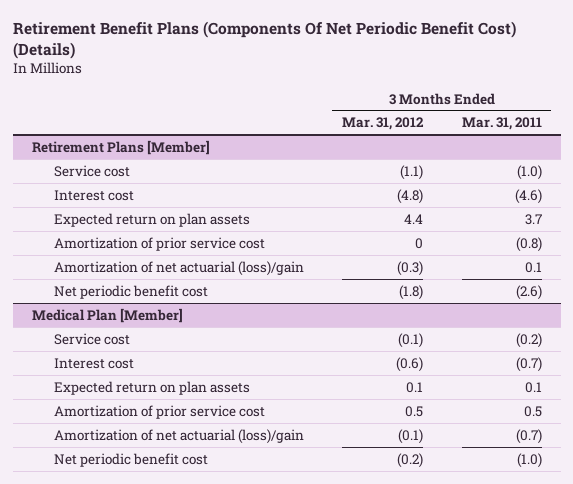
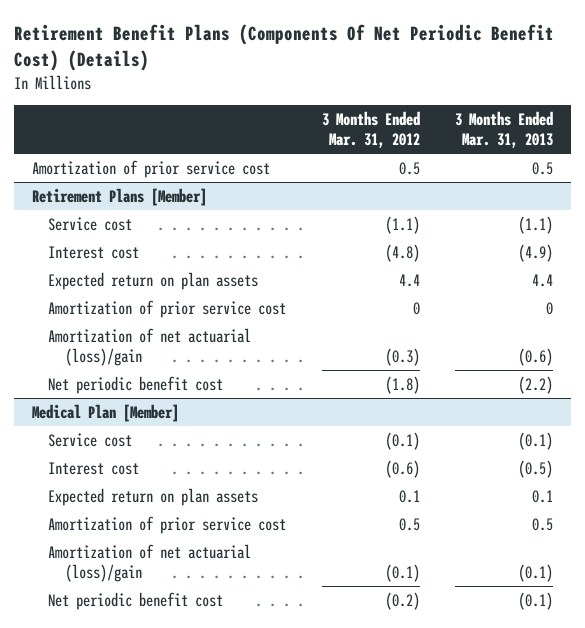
[461,117,542,131] Mar. 31, 2011 -> none
none -> [455,111,554,149] 3 Months Ended Mar. 31, 2013
none -> [31,159,270,178] Amortization of prior service cost

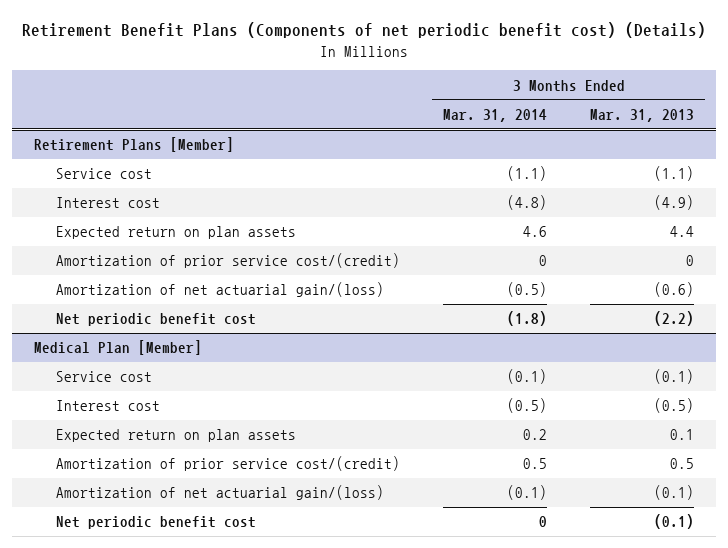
[14,24,555,72] Retirement Benefit Plans (Components Of Net Periodic Benefit Cost) (Details) -> [22,22,707,39] Retirement Benefit Plans (Components of net periodic benefit cost) (Details)
[321,111,420,149] 3 Months Ended Mar. 31, 2012 -> none
none -> [442,109,547,123] Mar. 31, 2014
[31,159,270,178] Amortization of prior service cost -> none
[48,299,287,318] Amortization of prior service cost -> [55,253,400,269] Amortization of prior service cost/(credit)
[48,327,252,367] Amortization of net actuarial (loss)/gain -> [55,282,384,298] Amortization of net actuarial gain/(loss)
[48,515,287,534] Amortization of prior service cost -> [55,456,400,472] Amortization of prior service cost/(credit)
[48,543,252,583] Amortization of net actuarial (loss)/gain -> [55,485,384,501] Amortization of net actuarial gain/(loss)

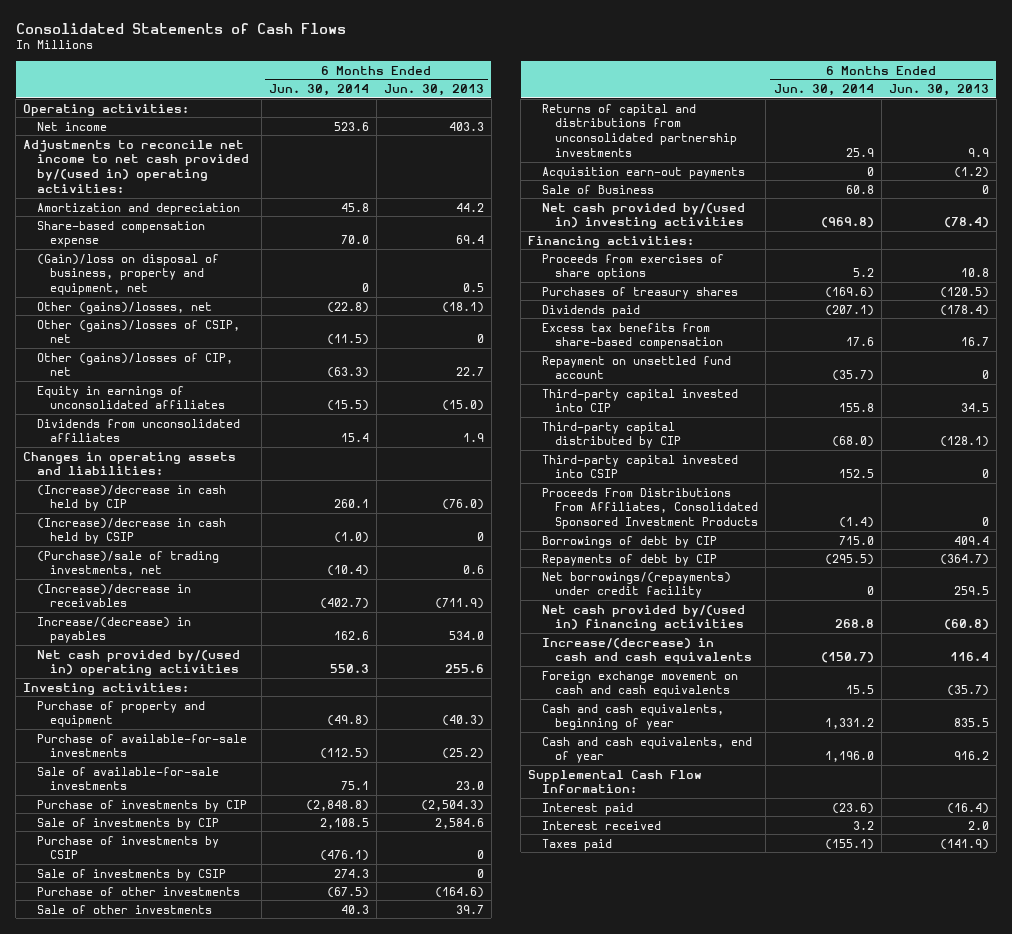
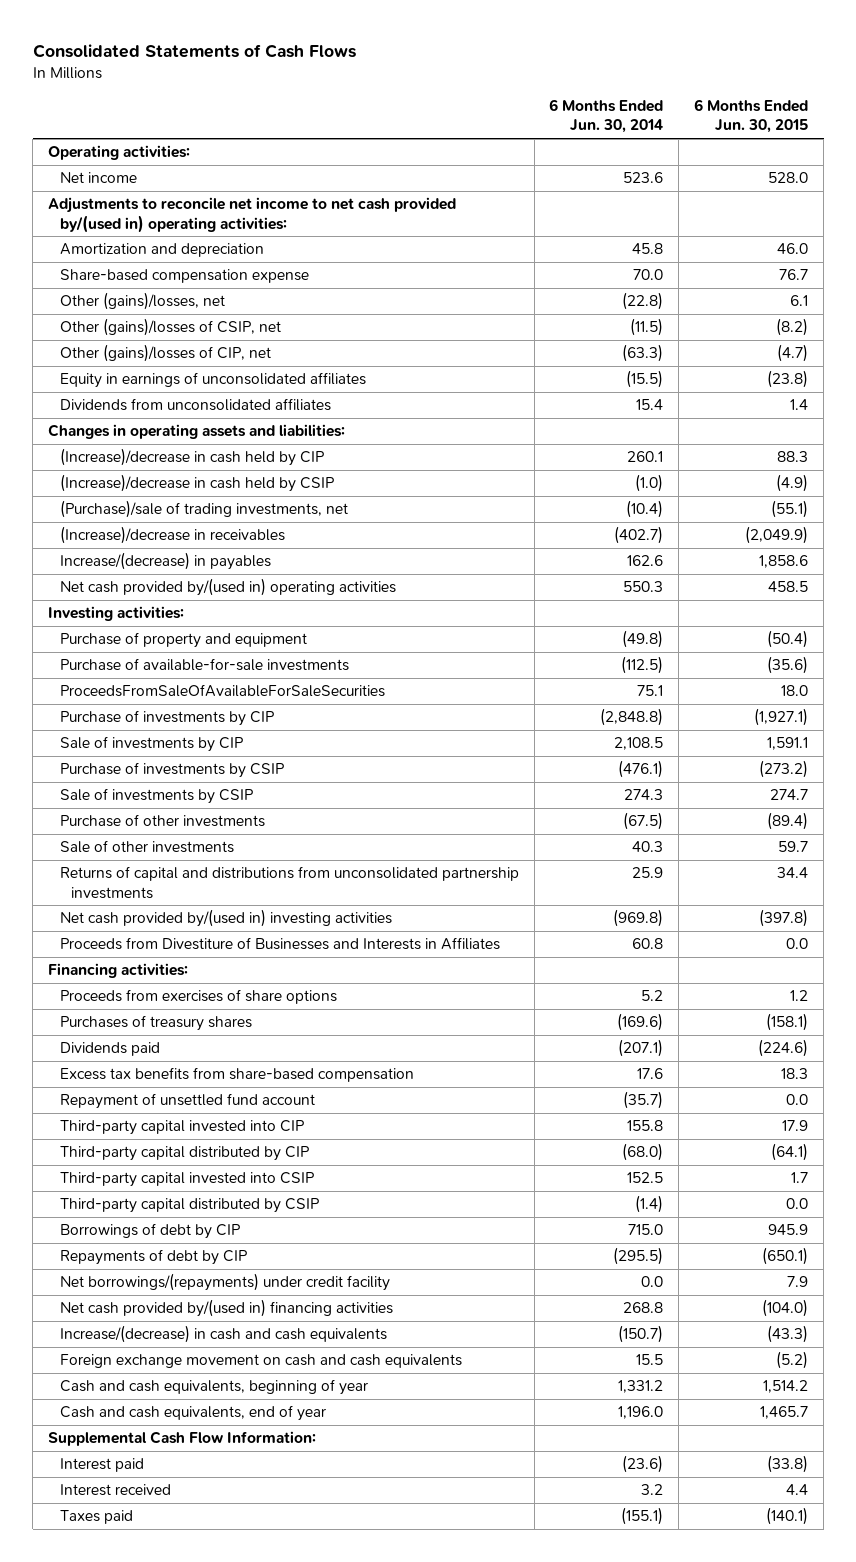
[383,84,484,97] Jun. 30, 2013 -> none
none -> [694,99,809,134] 6 Months Ended Jun. 30, 2015
[36,253,219,296] (Gain)/loss on disposal of business, property and equipment, net -> none
[36,766,219,791] Sale of available-for-sale investments -> [59,684,385,698] ProceedsFromSaleOfAvailableForSaleSecurities
[541,166,745,179] Acquisition earn-out payments -> none
[541,184,654,194] Sale of Business -> none
none -> [59,937,500,951] Proceeds from Divestiture of Businesses and Interests in Affiliates
[541,355,731,380] Repayment on unsettled fund account -> [59,1093,315,1110] Repayment of unsettled fund account
[541,487,759,530] Proceeds From Distributions From Affiliates, Consolidated Sponsored Investment Products -> [59,1198,319,1214] Third-party capital distributed by CSIP
[866,586,874,596] 0 -> [641,1276,664,1288] 0.0

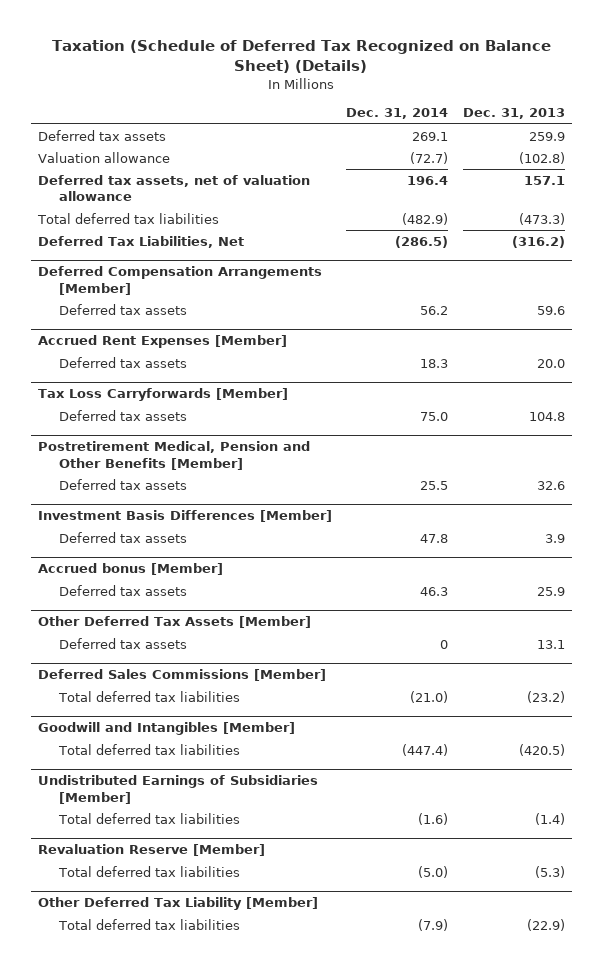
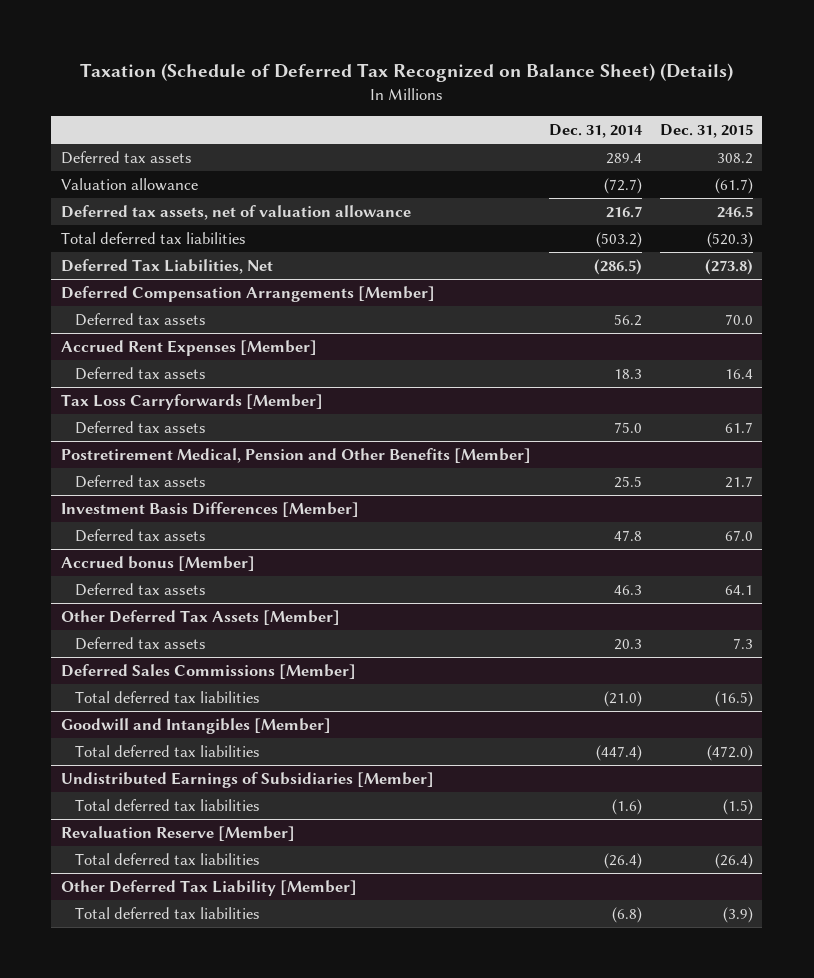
[462,108,565,120] Dec. 31, 2013 -> none
none -> [660,124,754,139] Dec. 31, 2015
[412,131,449,141] 269.1 -> [605,152,642,164] 289.4
[407,175,449,185] 196.4 -> [605,205,642,218] 216.7
[402,212,449,225] (482.9) -> [595,231,642,248] (503.2)
[440,639,449,649] 0 -> [613,638,642,650] 20.3
[418,865,449,878] (5.0) -> [603,852,642,869] (26.4)
[418,918,449,931] (7.9) -> [611,906,642,923] (6.8)

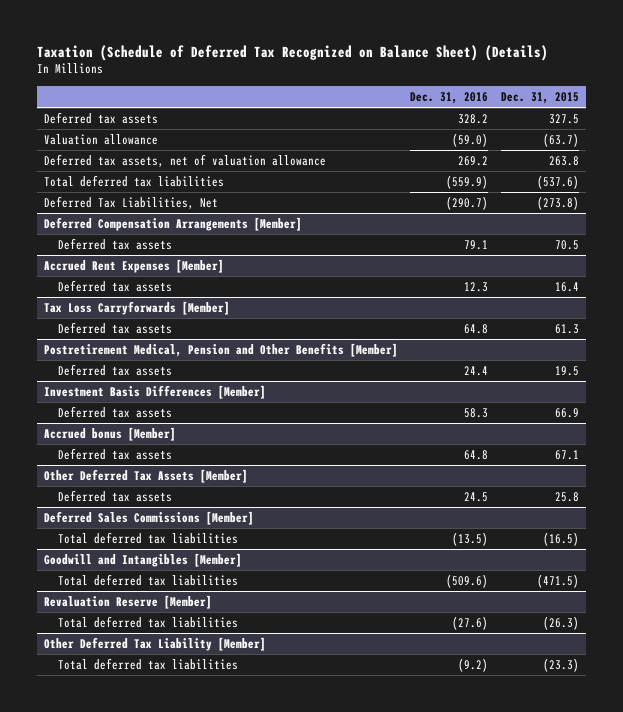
[548,124,643,139] Dec. 31, 2014 -> none
none -> [410,92,489,105] Dec. 31, 2016
[717,152,754,164] 308.2 -> [549,114,580,125] 327.5
[715,177,754,194] (61.7) -> [543,133,580,148] (63.7)
[717,205,754,218] 246.5 -> [549,156,580,167] 263.8
[707,231,754,248] (520.3) -> [537,175,580,190] (537.6)
[725,313,754,325] 70.0 -> [555,240,580,251] 70.5
[725,421,754,433] 61.7 -> [555,324,580,335] 61.3
[725,475,754,488] 21.7 -> [555,366,580,377] 19.5
[725,529,754,541] 67.0 -> [555,408,580,419] 66.9
[725,584,754,595] 64.1 -> [555,450,580,461] 67.1
[733,637,754,649] 7.3 -> [555,492,580,503] 25.8
[60,771,434,788] Undistributed Earnings of Subsidiaries [Member] -> none
[74,798,260,811] Total deferred tax liabilities -> none
[707,744,754,761] (472.0) -> [537,574,580,589] (471.5)
[715,852,754,869] (26.4) -> [543,616,580,631] (26.3)
[723,906,754,923] (3.9) -> [543,658,580,673] (23.3)

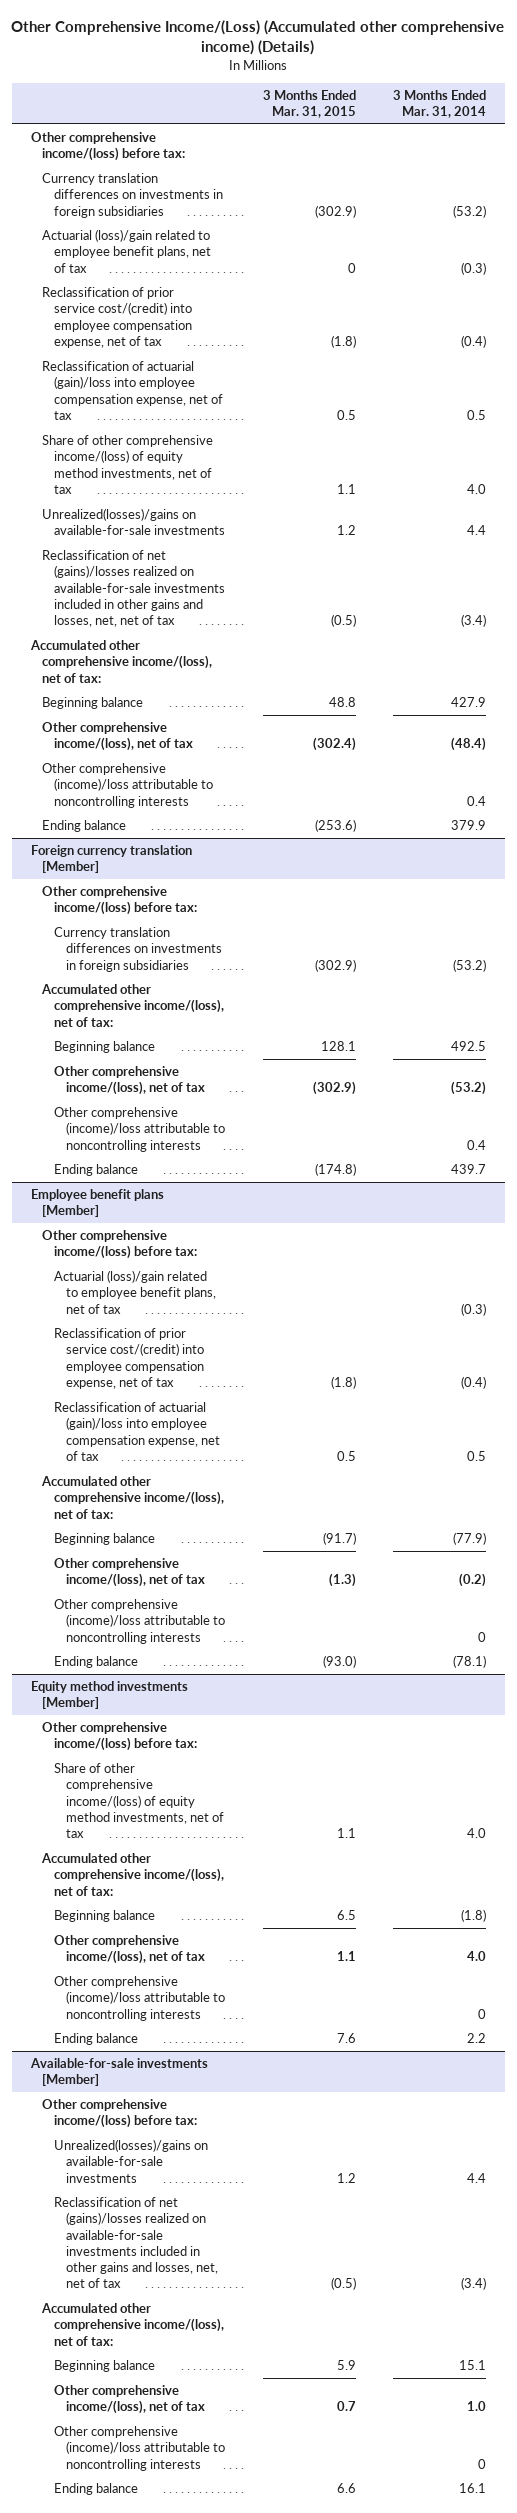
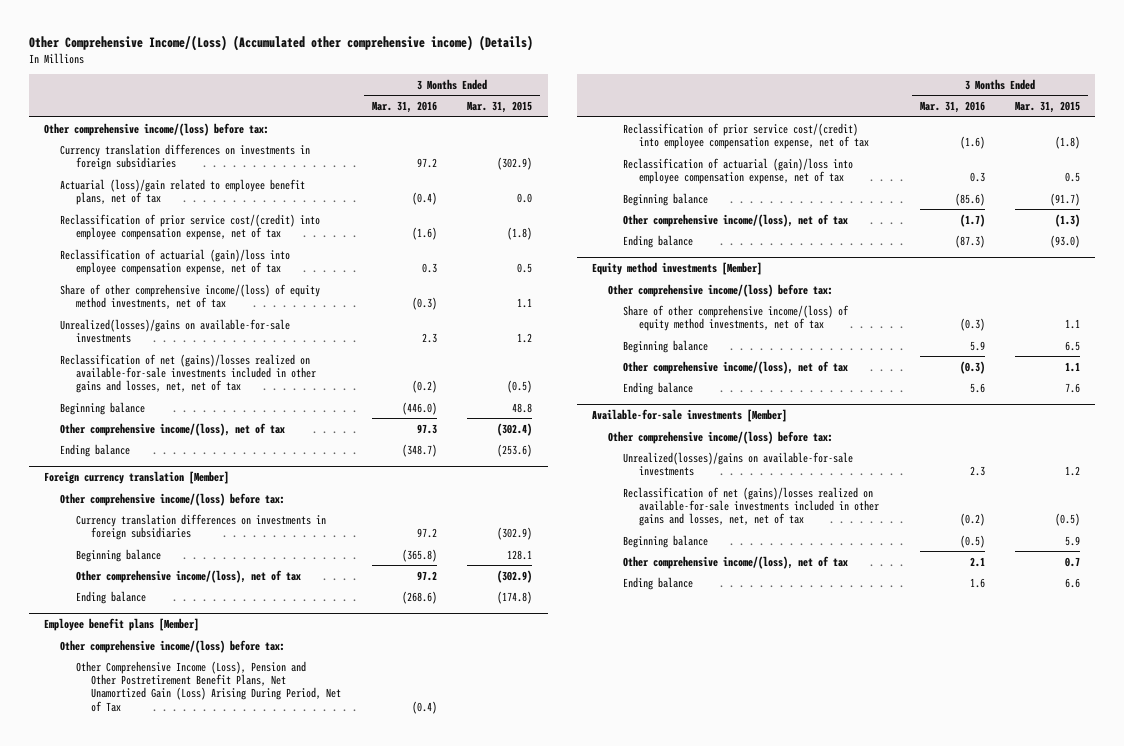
[393,89,487,118] 3 Months Ended Mar. 31, 2014 -> none
none -> [371,101,437,114] Mar. 31, 2016
[347,262,356,273] 0 -> [517,193,533,204] 0.0
[29,639,213,683] Accumulated other comprehensive income/(loss), net of tax: -> none
[42,762,213,808] Other comprehensive (income)/loss attributable to noncontrolling interests -> none
[41,983,224,1027] Accumulated other comprehensive income/(loss), net of tax: -> none
[53,1106,225,1152] Other comprehensive (income)/loss attributable to noncontrolling interests -> none
[53,1269,216,1314] Actuarial (loss)/gain related to employee benefit plans, net of tax -> none
none -> [75,660,342,712] Other Comprehensive Income (Loss), Pension and Other Postretirement Benefit Plans, Net Unamortized Gain (Loss) Arising During Period, Net of Tax
[41,1475,224,1519] Accumulated other comprehensive income/(loss), net of tax: -> none
[53,1598,225,1644] Other comprehensive (income)/loss attributable to noncontrolling interests -> none
[41,1852,224,1896] Accumulated other comprehensive income/(loss), net of tax: -> none
[53,1975,225,2021] Other comprehensive (income)/loss attributable to noncontrolling interests -> none
[41,2302,224,2346] Accumulated other comprehensive income/(loss), net of tax: -> none
[53,2425,225,2471] Other comprehensive (income)/loss attributable to noncontrolling interests -> none

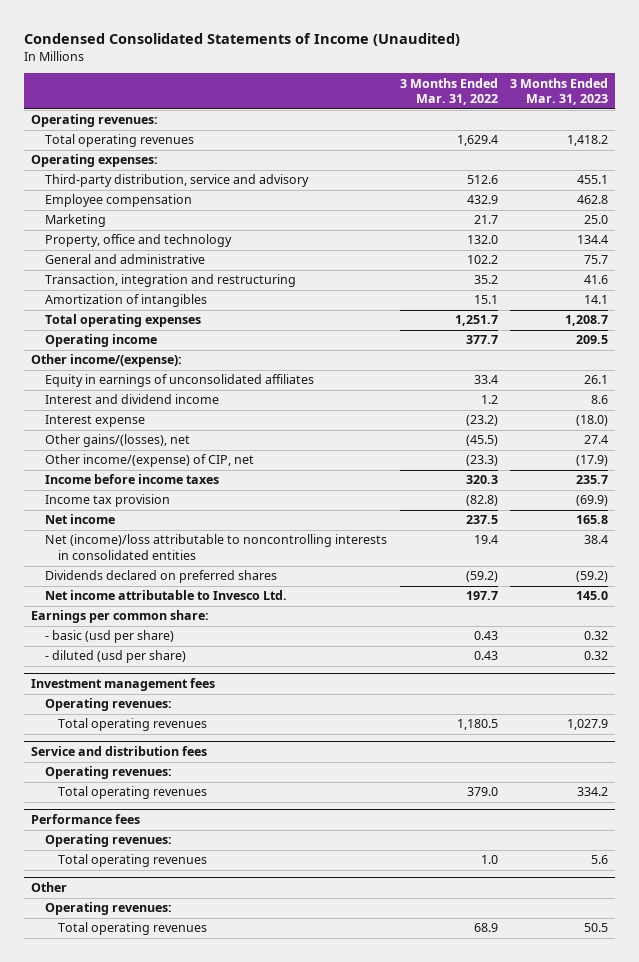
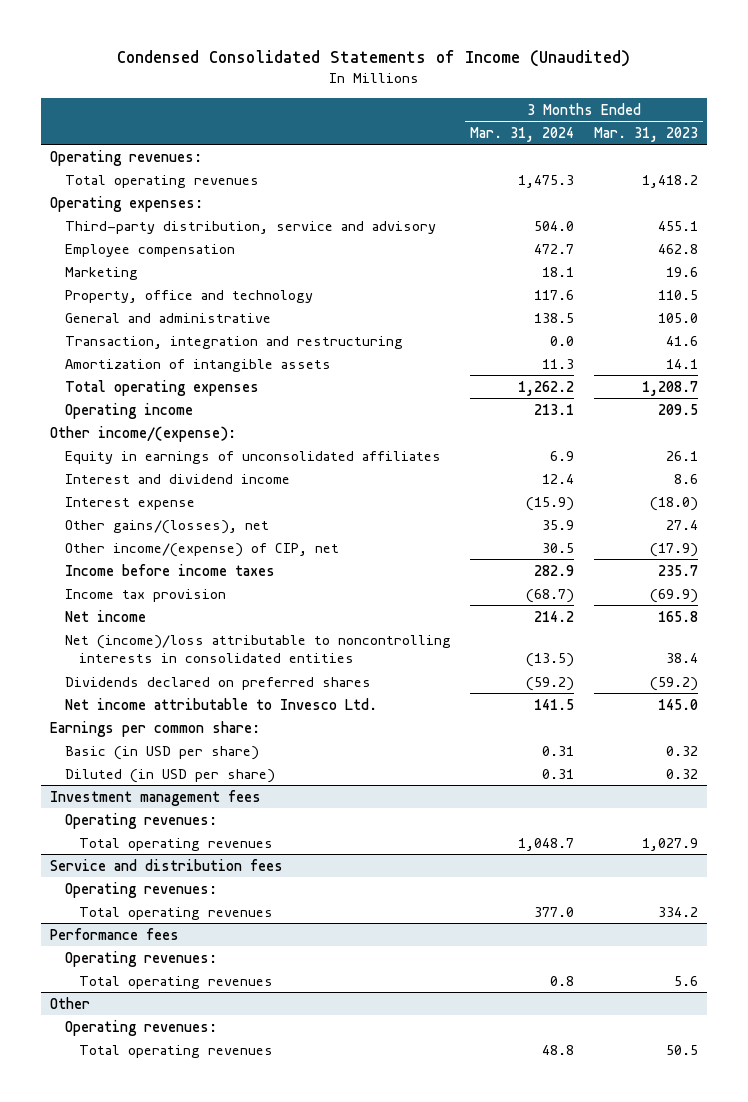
[399,77,498,106] 3 Months Ended Mar. 31, 2022 -> none
none -> [470,126,575,142] Mar. 31, 2024
[584,215,609,225] 25.0 -> [665,266,698,277] 19.6
[577,235,609,245] 134.4 -> [657,289,698,300] 110.5
[584,255,609,265] 75.7 -> [657,312,698,323] 105.0
[44,294,207,308] Amortization of intangibles -> [64,358,331,372] Amortization of intangible assets
[44,630,174,644] - basic (usd per share) -> [64,745,259,760] Basic (in USD per share)
[44,650,186,664] - diluted (usd per share) -> [64,768,275,783] Diluted (in USD per share)

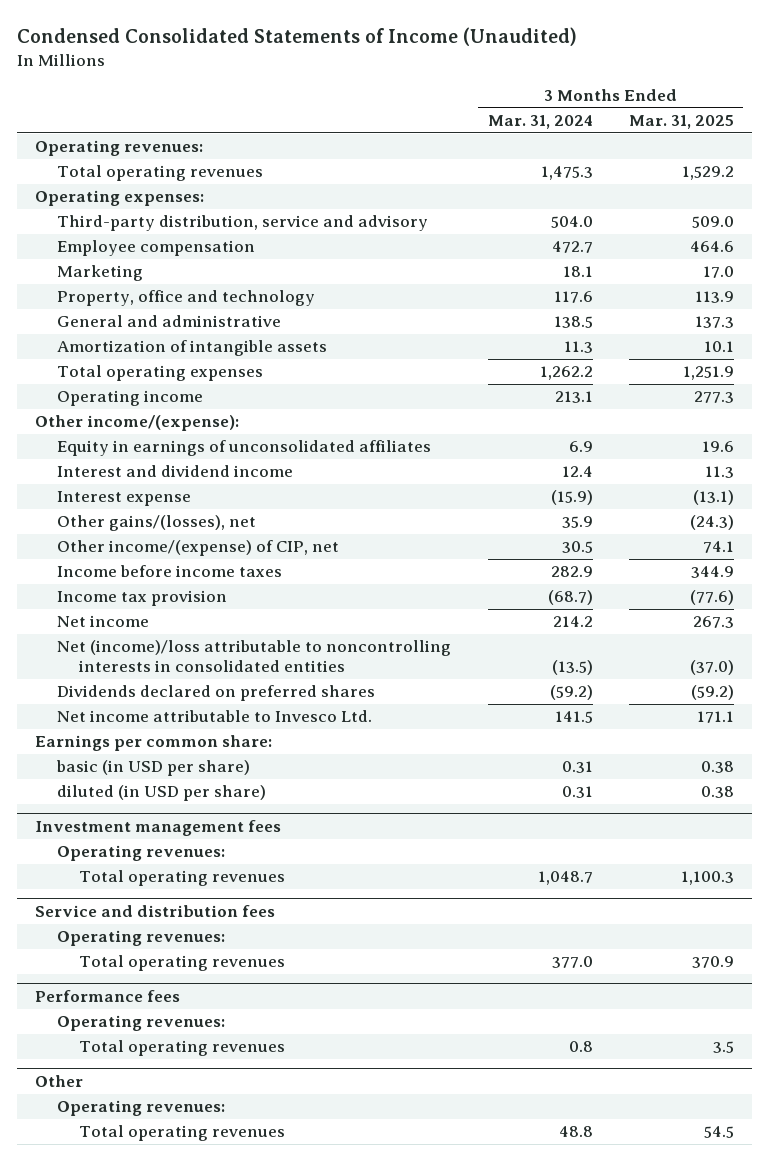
[593,126,698,142] Mar. 31, 2023 -> none
none -> [628,115,734,130] Mar. 31, 2025
[64,335,403,349] Transaction, integration and restructuring -> none
[64,745,259,760] Basic (in USD per share) -> [56,760,251,777] basic (in USD per share)
[64,768,275,783] Diluted (in USD per share) -> [57,785,267,802] diluted (in USD per share)

